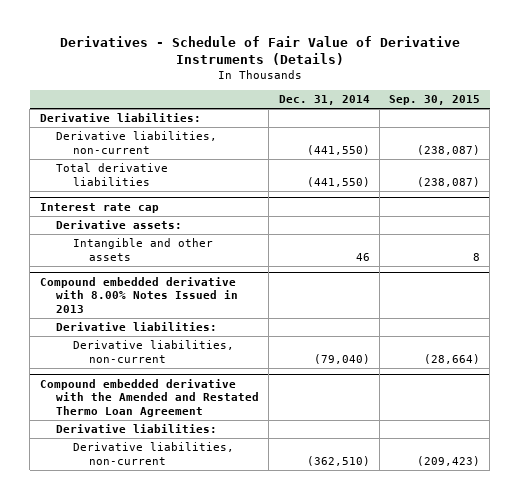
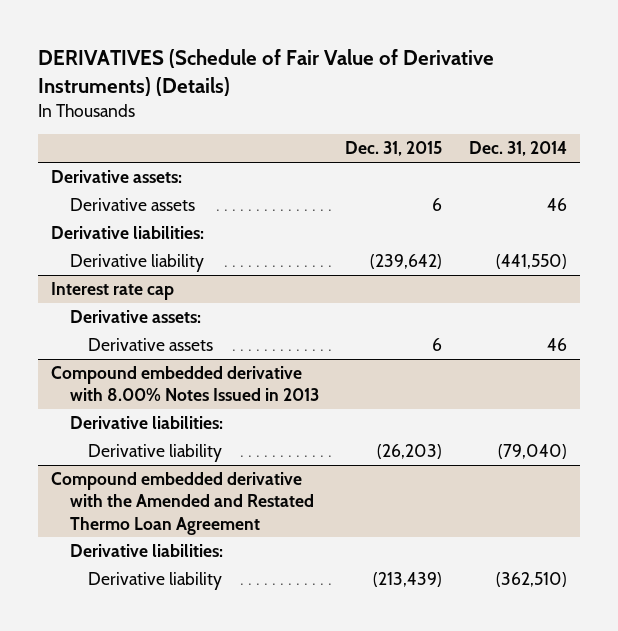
[59,35,460,66] Derivatives - Schedule of Fair Value of Derivative Instruments (Details) -> [38,49,495,96] DERIVATIVES (Schedule of Fair Value of Derivative Instruments) (Details)
[389,95,481,106] Sep. 30, 2015 -> none
none -> [345,141,443,157] Dec. 31, 2015
none -> [51,170,183,184] Derivative assets:
none -> [69,198,195,212] Derivative assets
[56,131,218,154] Derivative liabilities, non-current -> none
[56,163,169,186] Total derivative liabilities -> [69,254,204,273] Derivative liability
[72,238,213,261] Intangible and other assets -> [88,338,214,352] Derivative assets
[72,340,234,363] Derivative liabilities, non-current -> [88,444,223,463] Derivative liability
[72,442,234,465] Derivative liabilities, non-current -> [88,572,223,591] Derivative liability

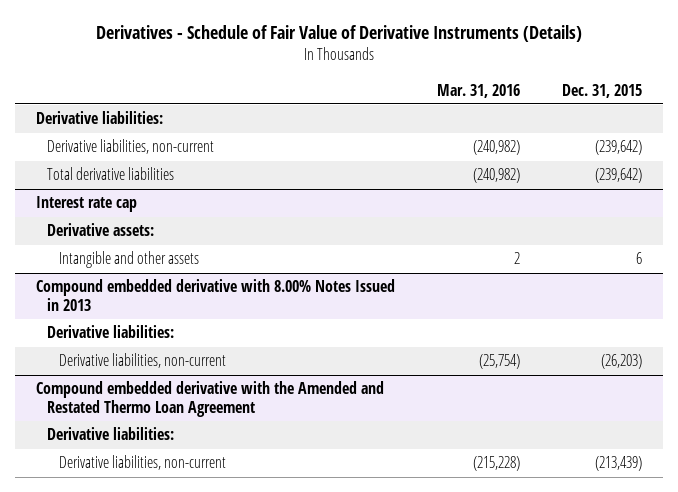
[38,49,495,96] DERIVATIVES (Schedule of Fair Value of Derivative Instruments) (Details) -> [95,25,582,43] Derivatives - Schedule of Fair Value of Derivative Instruments (Details)
[469,141,568,157] Dec. 31, 2014 -> none
none -> [436,83,520,98] Mar. 31, 2016
[51,170,183,184] Derivative assets: -> none
[69,198,195,212] Derivative assets -> none
none -> [47,139,215,155] Derivative liabilities, non-current
[69,254,204,273] Derivative liability -> [47,167,175,181] Total derivative liabilities
[88,338,214,352] Derivative assets -> [58,251,199,269] Intangible and other assets
[88,444,223,463] Derivative liability -> [58,353,226,369] Derivative liabilities, non-current
[88,572,223,591] Derivative liability -> [58,455,226,471] Derivative liabilities, non-current

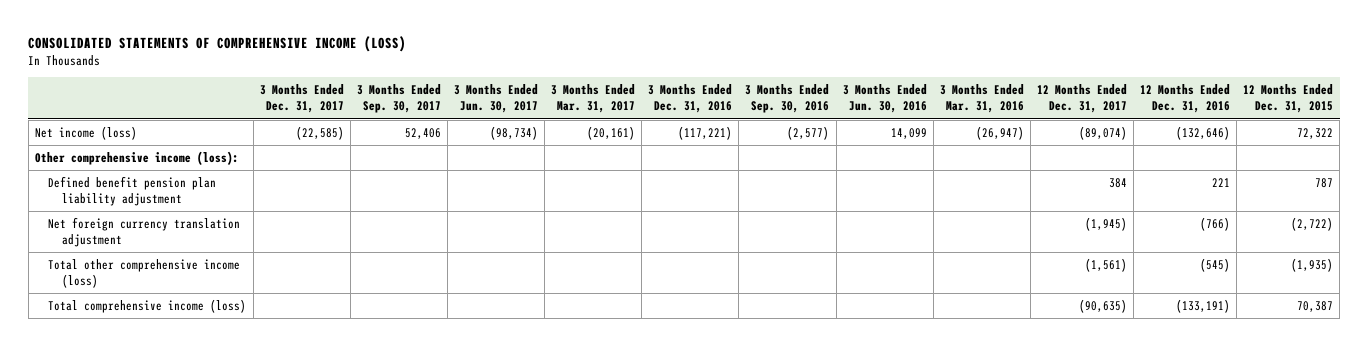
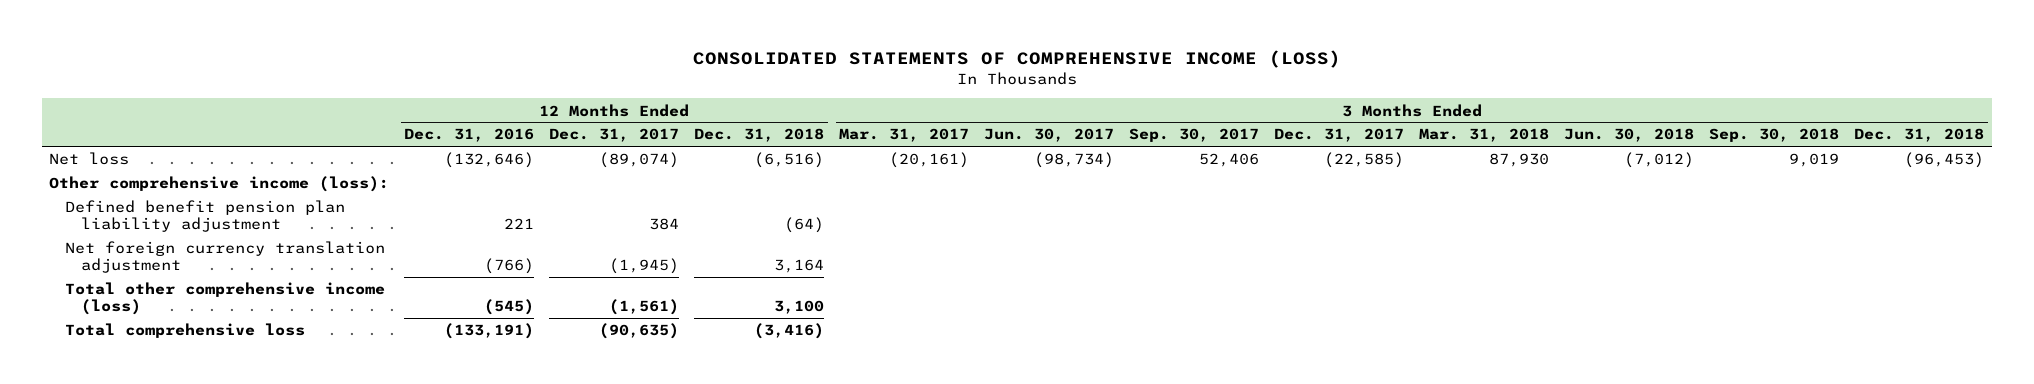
[648,84,733,114] 3 Months Ended Dec. 31, 2016 -> none
[745,84,830,114] 3 Months Ended Sep. 30, 2016 -> none
[842,84,927,114] 3 Months Ended Jun. 30, 2016 -> none
[939,84,1024,114] 3 Months Ended Mar. 31, 2016 -> none
[1243,84,1334,114] 12 Months Ended Dec. 31, 2015 -> none
none -> [694,128,825,143] Dec. 31, 2018
none -> [1419,128,1550,143] Mar. 31, 2018
none -> [1564,128,1695,143] Jun. 30, 2018
none -> [1709,128,1840,143] Sep. 30, 2018
none -> [1854,128,1985,143] Dec. 31, 2018
[34,126,137,141] Net income (loss) -> [49,152,130,166] Net loss
[48,299,247,314] Total comprehensive income (loss) -> [65,323,306,339] Total comprehensive loss

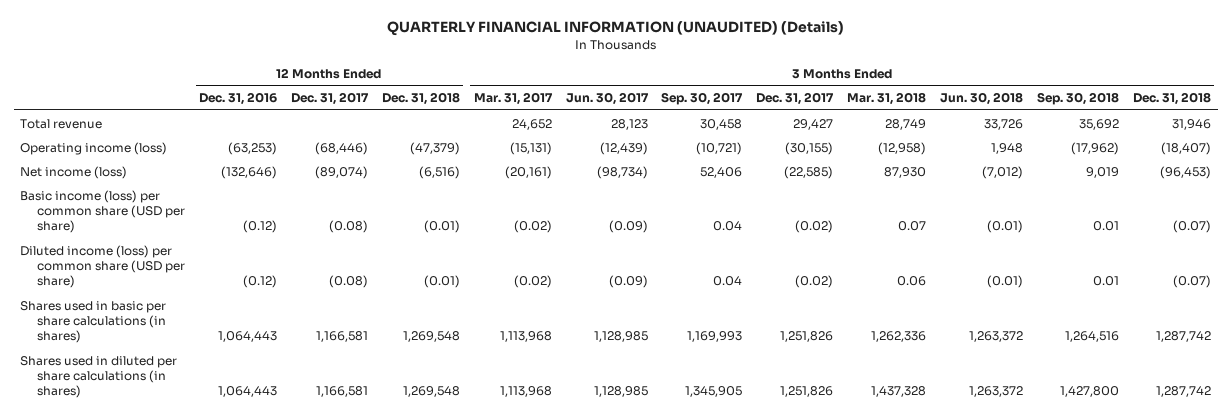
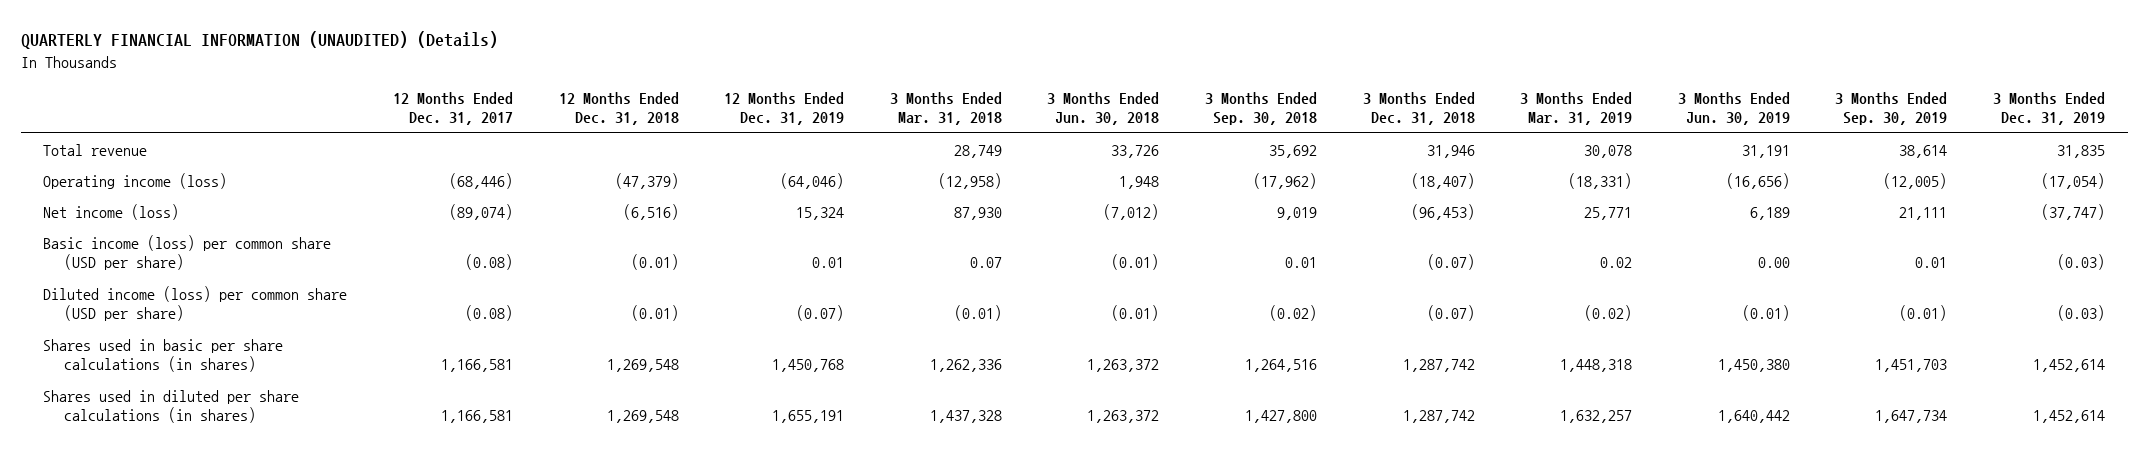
[199,92,278,106] Dec. 31, 2016 -> none
[473,92,553,106] Mar. 31, 2017 -> none
[565,92,649,106] Jun. 30, 2017 -> none
[661,92,744,106] Sep. 30, 2017 -> none
[756,92,835,106] Dec. 31, 2017 -> none
none -> [724,92,845,126] 12 Months Ended Dec. 31, 2019
none -> [1520,92,1633,126] 3 Months Ended Mar. 31, 2019
none -> [1677,92,1790,126] 3 Months Ended Jun. 30, 2019
none -> [1835,92,1948,126] 3 Months Ended Sep. 30, 2019
none -> [1992,92,2105,126] 3 Months Ended Dec. 31, 2019
[897,275,927,286] 0.06 -> [953,304,1002,321] (0.01)
[1092,275,1119,286] 0.01 -> [1269,304,1318,321] (0.02)

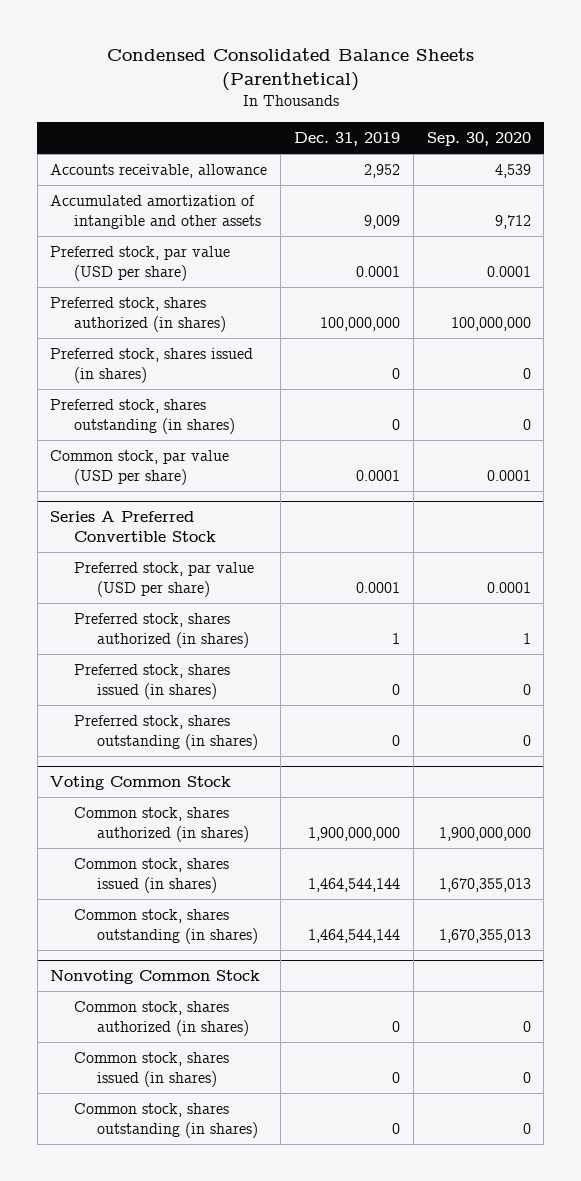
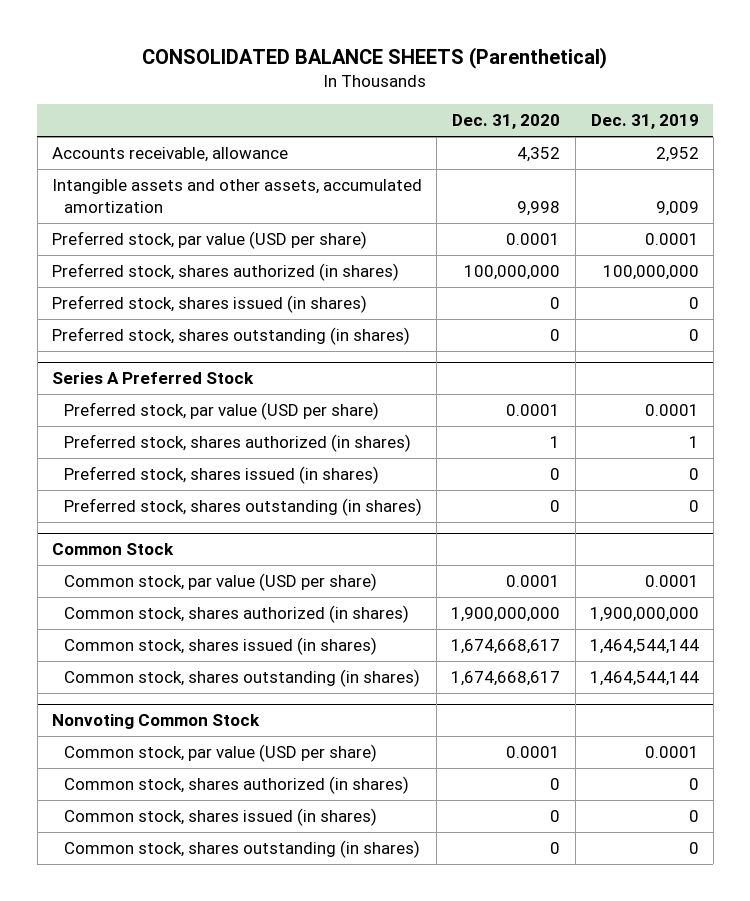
[106,48,474,92] Condensed Consolidated Balance Sheets (Parenthetical) -> [142,46,608,69] CONSOLIDATED BALANCE SHEETS (Parenthetical)
[426,131,531,146] Sep. 30, 2020 -> none
none -> [452,114,561,130] Dec. 31, 2020
[50,195,261,230] Accumulated amortization of intangible and other assets -> [51,178,422,214] Intangible assets and other assets, accumulated amortization
[50,450,230,486] Common stock, par value (USD per share) -> none
[50,511,216,543] Series A Preferred Convertible Stock -> [51,372,254,385] Series A Preferred Stock
[50,776,232,791] Voting Common Stock -> [51,543,174,556] Common Stock
none -> [64,572,378,591] Common stock, par value (USD per share)
none -> [64,743,378,762] Common stock, par value (USD per share)

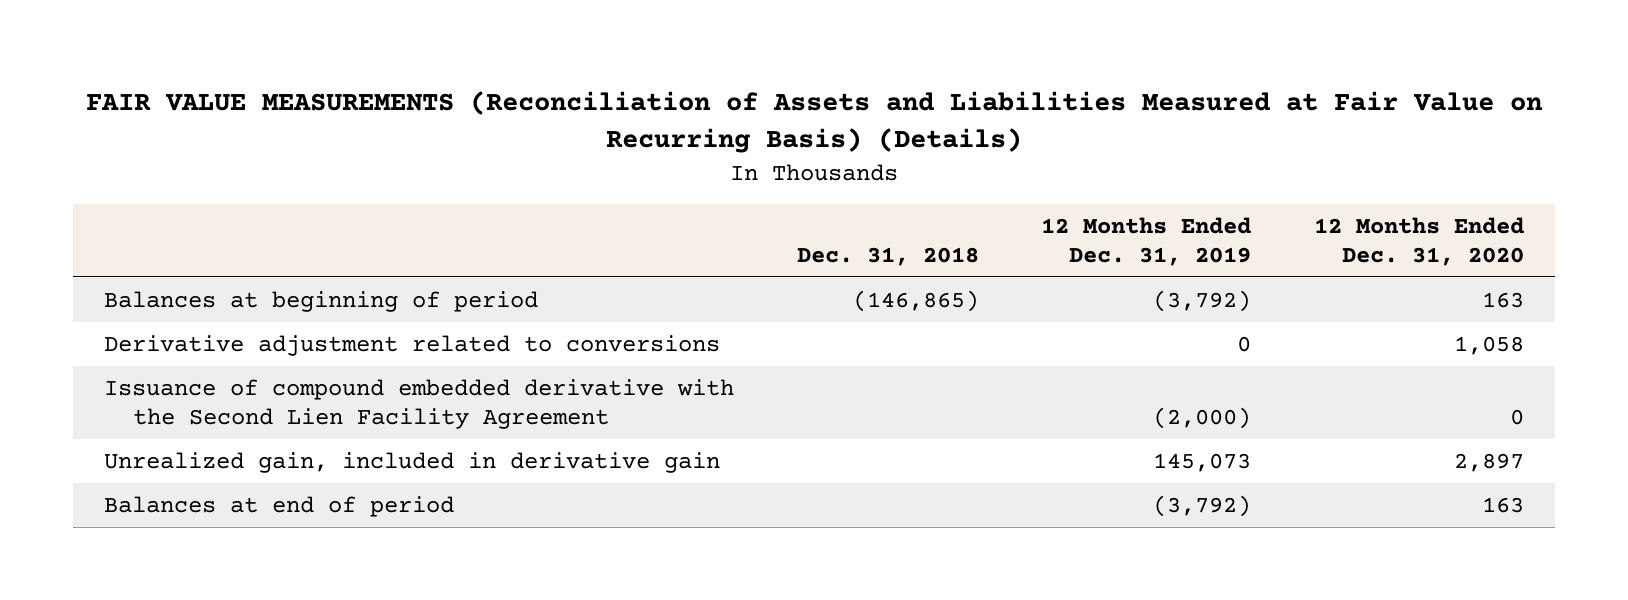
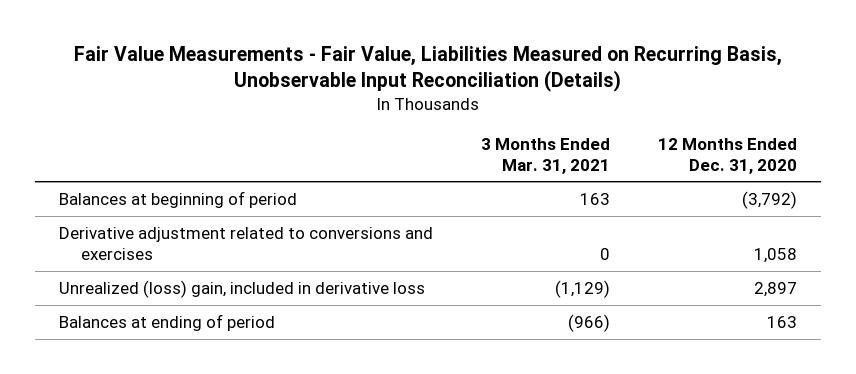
[85,91,1543,154] FAIR VALUE MEASUREMENTS (Reconciliation of Assets and Liabilities Measured at Fair Value on Recurring Basis) (Details) -> [74,46,783,93] Fair Value Measurements - Fair Value, Liabilities Measured on Recurring Basis, Unobservable Input Reconciliation (Details)
[796,246,979,266] Dec. 31, 2018 -> none
[1041,216,1252,266] 12 Months Ended Dec. 31, 2019 -> none
none -> [481,137,611,174] 3 Months Ended Mar. 31, 2021
[104,378,735,429] Issuance of compound embedded derivative with the Second Lien Facility Agreement -> none
[1481,291,1524,308] 163 -> [742,190,798,209] (3,792)
[104,334,721,356] Derivative adjustment related to conversions -> [59,226,434,260] Derivative adjustment related to conversions and exercises
[104,451,721,473] Unrealized gain, included in derivative gain -> [59,279,426,298] Unrealized (loss) gain, included in derivative loss
[104,495,455,517] Balances at end of period -> [59,313,276,331] Balances at ending of period

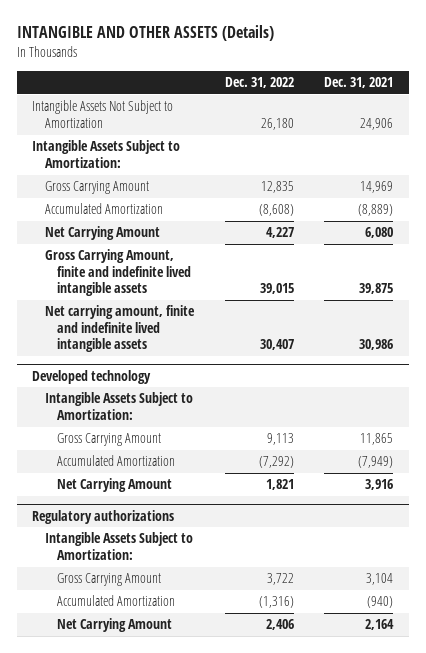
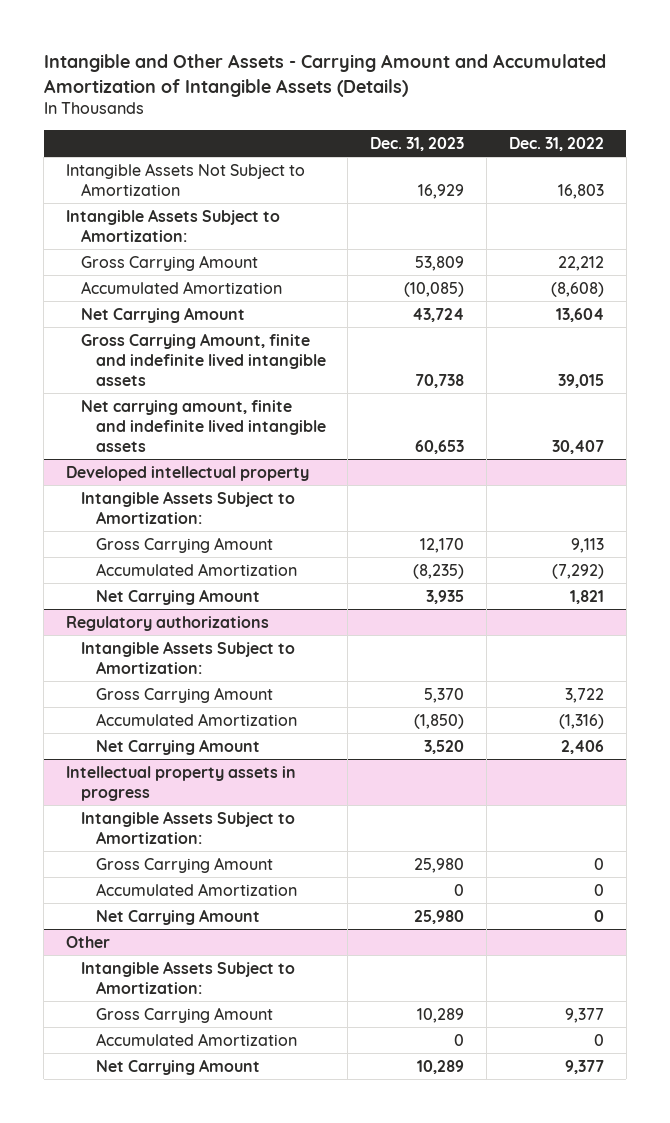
[16,25,274,42] INTANGIBLE AND OTHER ASSETS (Details) -> [43,54,606,98] Intangible and Other Assets - Carrying Amount and Accumulated Amortization of Intangible Assets (Details)
[324,77,394,89] Dec. 31, 2021 -> none
none -> [370,136,465,151] Dec. 31, 2023
[260,117,294,130] 26,180 -> [557,183,604,199] 16,803
[260,181,294,194] 12,835 -> [557,255,604,271] 22,212
[265,227,294,239] 4,227 -> [555,307,604,322] 13,604
[32,369,152,384] Developed technology -> [66,465,310,481] Developed intellectual property
none -> [66,765,297,801] Intellectual property assets in progress
none -> [80,810,295,844] Intangible Assets Subject to Amortization:
none -> [95,856,273,873] Gross Carrying Amount
none -> [95,882,297,896] Accumulated Amortization
none -> [95,908,260,925] Net Carrying Amount
none -> [66,935,111,948] Other
none -> [80,960,295,994] Intangible Assets Subject to Amortization:
none -> [95,1006,273,1023] Gross Carrying Amount
none -> [95,1032,297,1046] Accumulated Amortization
none -> [95,1058,260,1075] Net Carrying Amount

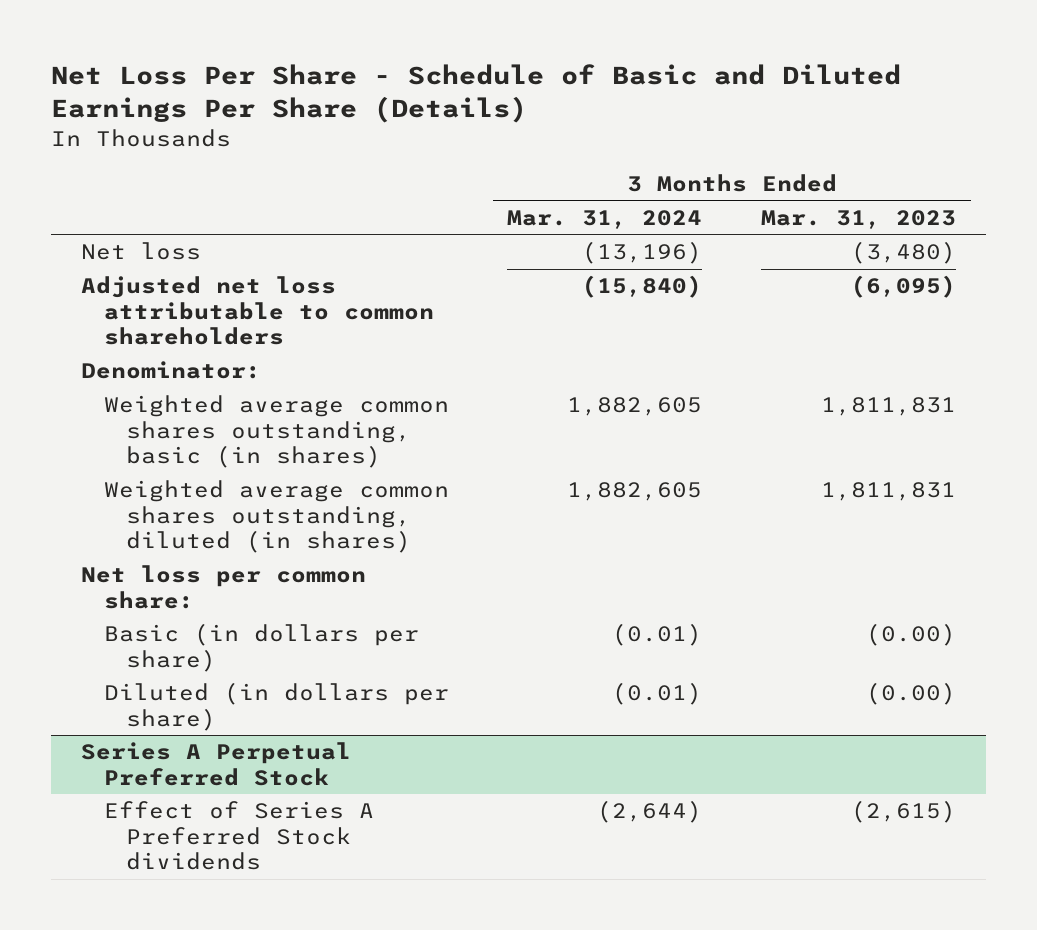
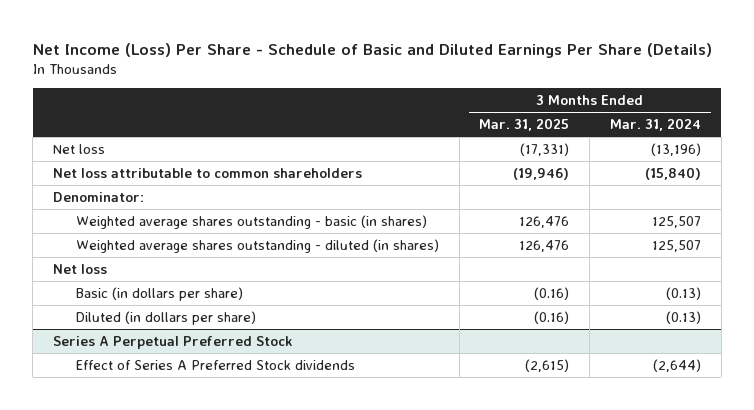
[51,64,902,124] Net Loss Per Share - Schedule of Basic and Diluted Earnings Per Share (Details) -> [32,42,712,58] Net Income (Loss) Per Share - Schedule of Basic and Diluted Earnings Per Share (Details)
[761,209,957,229] Mar. 31, 2023 -> none
none -> [479,118,570,132] Mar. 31, 2025
[80,276,434,346] Adjusted net loss attributable to common shareholders -> [52,167,362,178] Net loss attributable to common shareholders
[103,395,449,469] Weighted average common shares outstanding, basic (in shares) -> [75,214,427,229] Weighted average shares outstanding - basic (in shares)
[567,397,703,417] 1,882,605 -> [652,215,702,228] 125,507
[103,480,449,554] Weighted average common shares outstanding, diluted (in shares) -> [75,238,439,253] Weighted average shares outstanding - diluted (in shares)
[567,482,703,502] 1,882,605 -> [652,239,702,252] 125,507
[80,565,366,609] Net loss per common share: -> [52,263,107,274] Net loss
[612,623,703,647] (0.01) -> [666,286,702,300] (0.13)
[612,682,703,706] (0.01) -> [666,310,702,324] (0.13)

